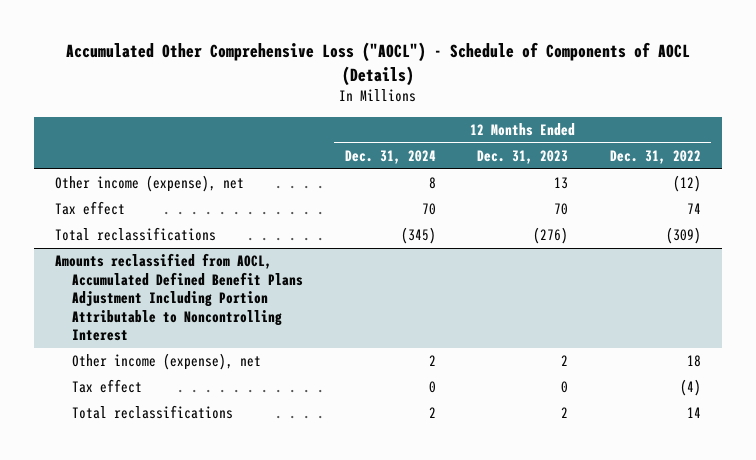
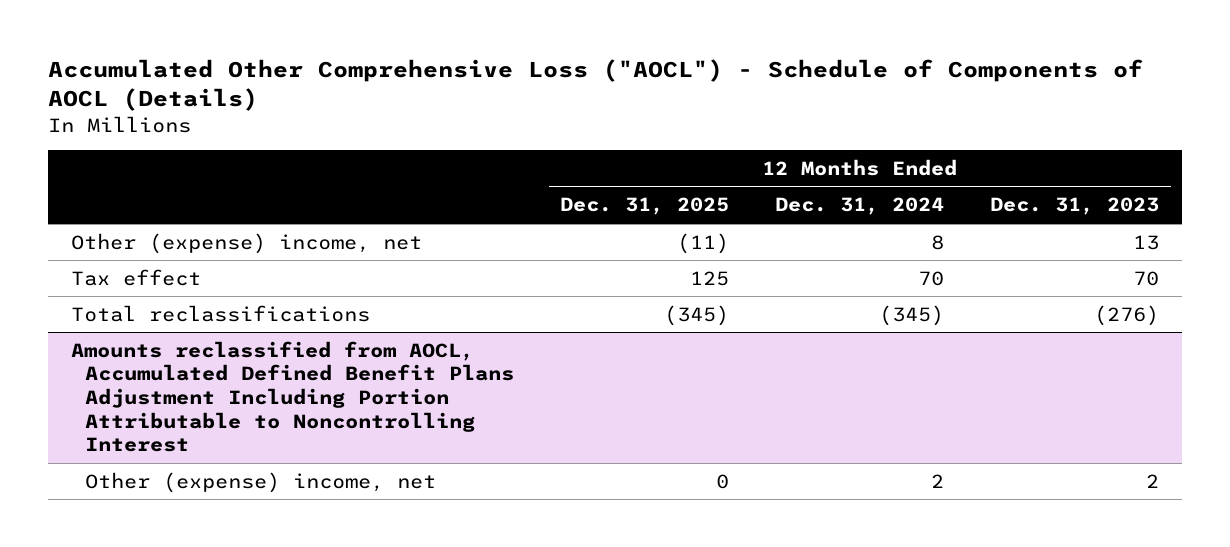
[609,150,701,165] Dec. 31, 2022 -> none
none -> [560,197,730,216] Dec. 31, 2025
[54,175,244,193] Other income (expense), net -> [70,232,422,254] Other (expense) income, net
[71,379,142,394] Tax effect -> none
[71,405,233,420] Total reclassifications -> none
[71,353,261,371] Other income (expense), net -> [85,471,437,493] Other (expense) income, net

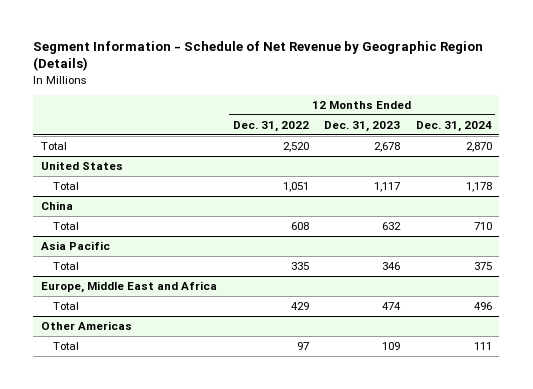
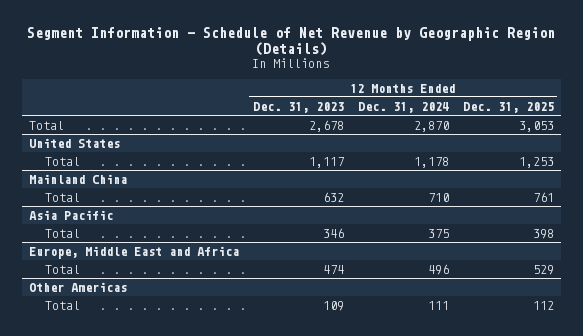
[232,120,309,132] Dec. 31, 2022 -> none
none -> [462,101,554,113] Dec. 31, 2025
[41,200,74,210] China -> [28,173,127,184] Mainland China

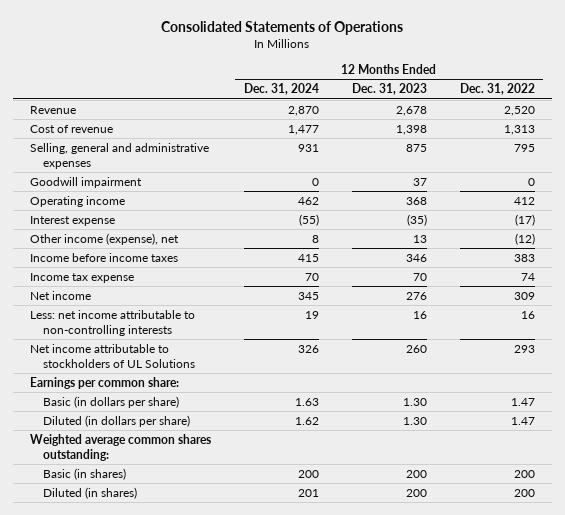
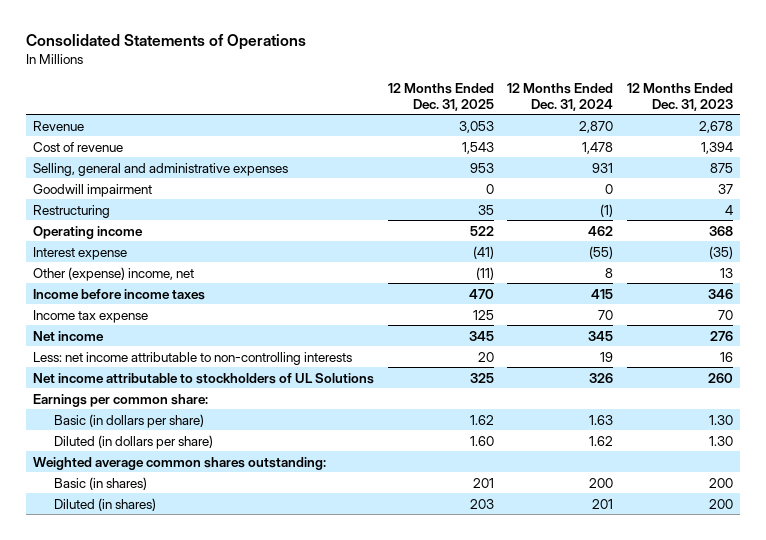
[460,83,536,96] Dec. 31, 2022 -> none
none -> [387,83,494,111] 12 Months Ended Dec. 31, 2025
[287,124,319,135] 1,477 -> [582,141,614,154] 1,478
[395,124,427,135] 1,398 -> [701,141,734,154] 1,394
none -> [32,204,110,218] Restructuring
[29,232,179,245] Other income (expense), net -> [32,266,194,281] Other (expense) income, net

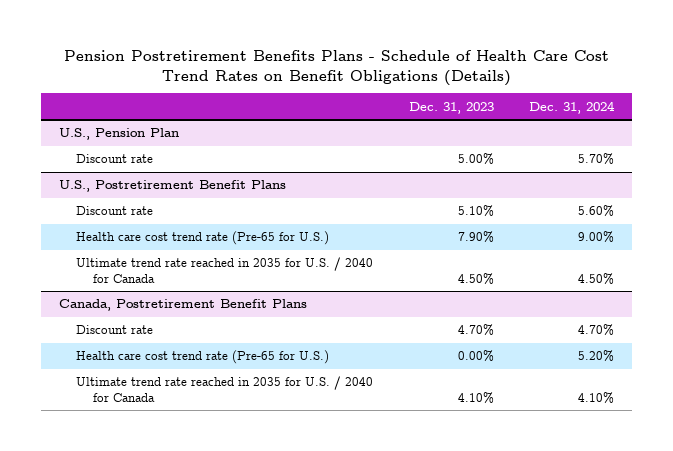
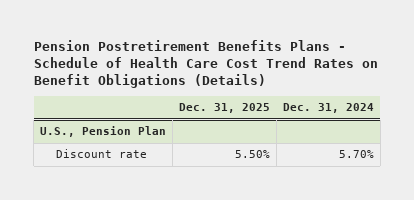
[408,101,494,114] Dec. 31, 2023 -> none
none -> [179,103,271,114] Dec. 31, 2025
[58,180,286,193] U.S., Postretirement Benefit Plans -> none
[75,206,153,216] Discount rate -> none
[75,231,329,246] Health care cost trend rate (Pre-65 for U.S.) -> none
[75,257,373,283] Ultimate trend rate reached in 2035 for U.S. / 2040 for Canada -> none
[58,299,307,312] Canada, Postretirement Benefit Plans -> none
[75,325,153,335] Discount rate -> none
[75,350,329,365] Health care cost trend rate (Pre-65 for U.S.) -> none
[75,376,373,402] Ultimate trend rate reached in 2035 for U.S. / 2040 for Canada -> none

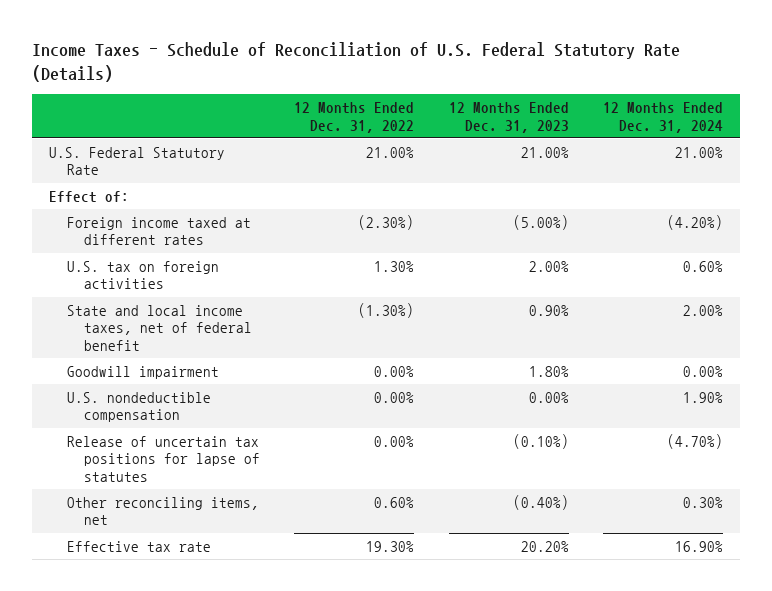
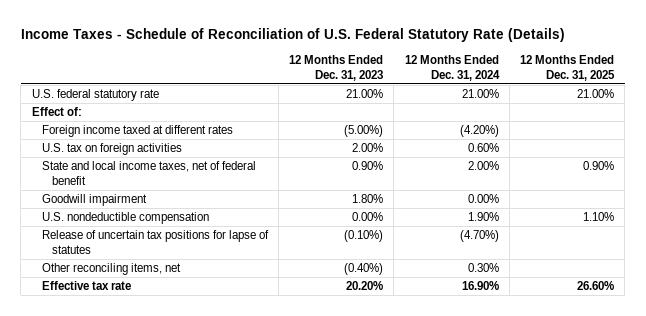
[294,102,415,133] 12 Months Ended Dec. 31, 2022 -> none
none -> [519,54,615,81] 12 Months Ended Dec. 31, 2025
[49,147,226,176] U.S. Federal Statutory Rate -> [31,89,159,102] U.S. federal statutory rate

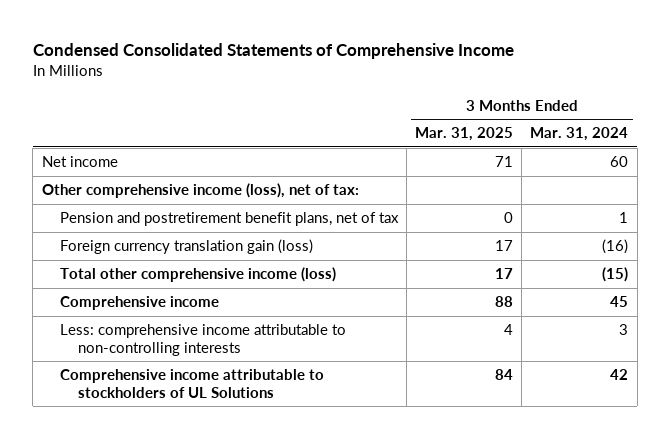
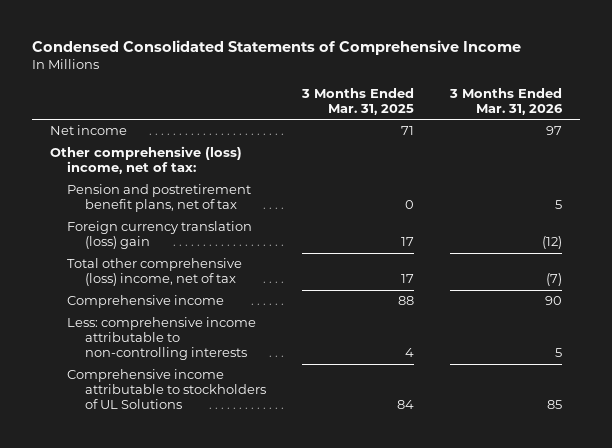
[530,127,629,142] Mar. 31, 2024 -> none
none -> [448,87,563,115] 3 Months Ended Mar. 31, 2026
[41,183,359,199] Other comprehensive income (loss), net of tax: -> [50,146,243,175] Other comprehensive (loss) income, net of tax:
[59,239,313,255] Foreign currency translation gain (loss) -> [67,221,253,250] Foreign currency translation (loss) gain
[59,267,336,283] Total other comprehensive income (loss) -> [67,258,243,287] Total other comprehensive (loss) income, net of tax

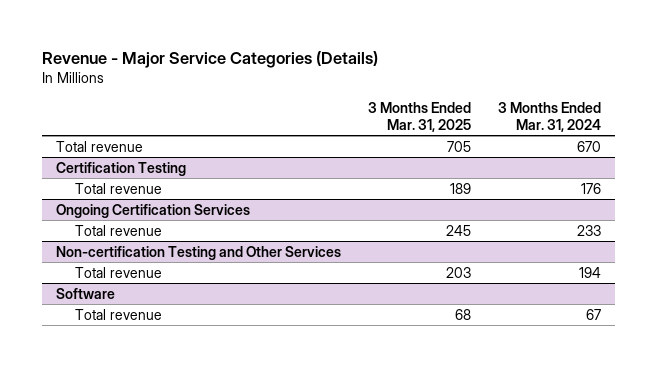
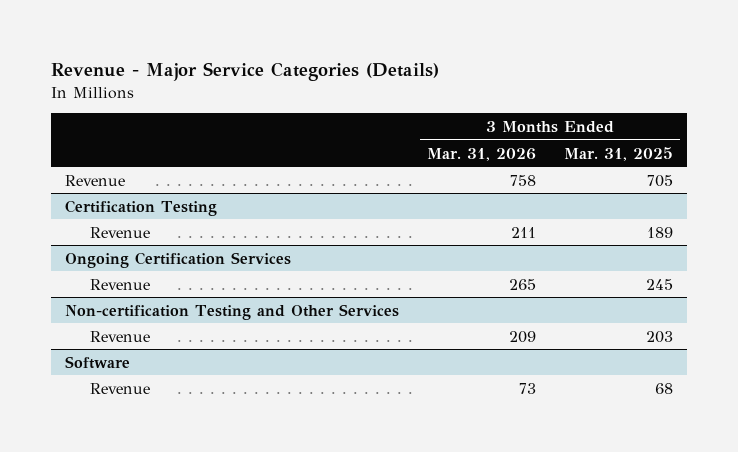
[498,102,602,132] 3 Months Ended Mar. 31, 2024 -> none
none -> [427,147,537,161] Mar. 31, 2026
[55,140,143,152] Total revenue -> [65,174,126,186] Revenue
[75,182,163,194] Total revenue -> [90,226,151,238] Revenue
[75,224,163,236] Total revenue -> [90,278,151,290] Revenue
[75,266,163,278] Total revenue -> [90,330,151,342] Revenue
[75,308,163,320] Total revenue -> [90,382,151,394] Revenue

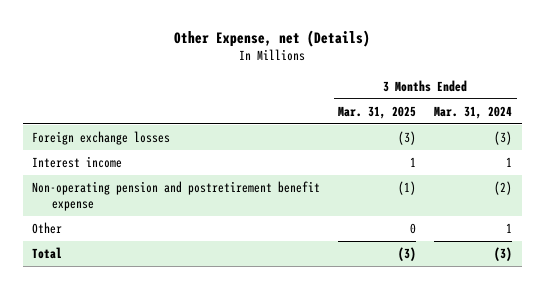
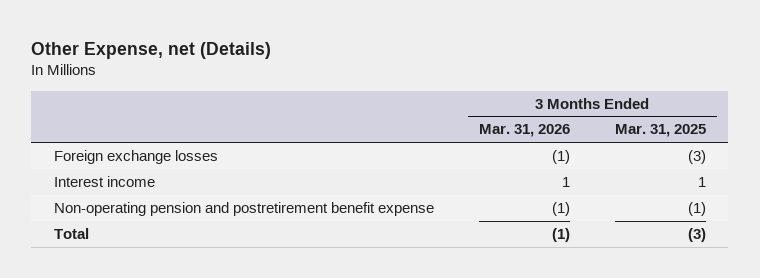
[434,105,513,119] Mar. 31, 2024 -> none
none -> [478,124,570,138] Mar. 31, 2026
[31,222,62,235] Other -> none

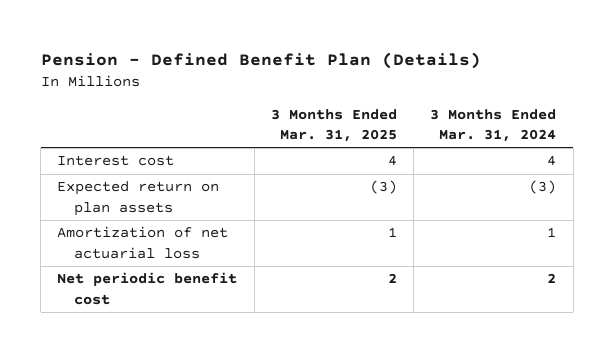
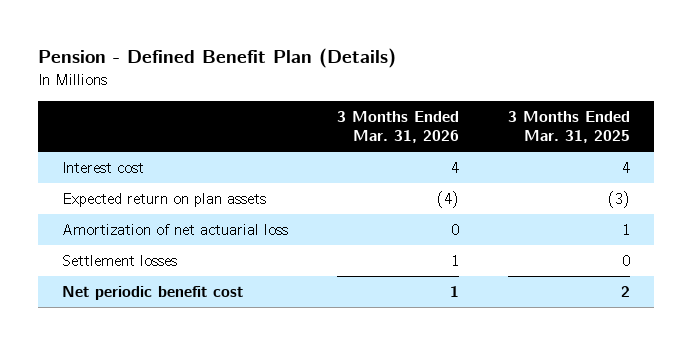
[430,108,557,143] 3 Months Ended Mar. 31, 2024 -> none
none -> [336,111,459,144] 3 Months Ended Mar. 31, 2026
none -> [62,255,178,267] Settlement losses

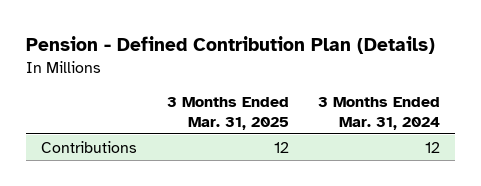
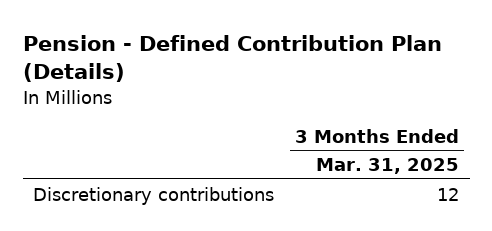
[318,97,441,130] 3 Months Ended Mar. 31, 2024 -> none
[40,141,137,154] Contributions -> [33,186,275,205] Discretionary contributions

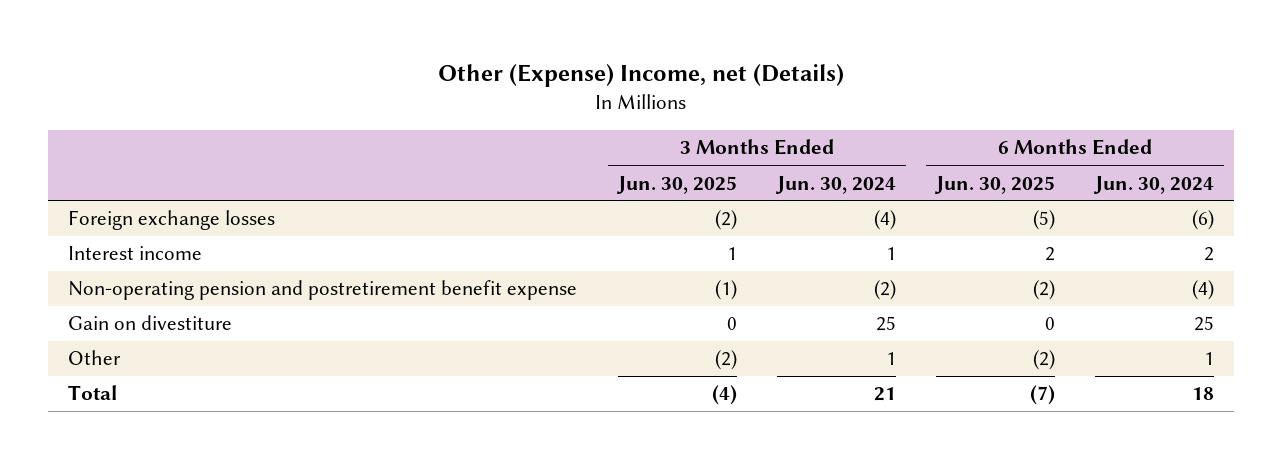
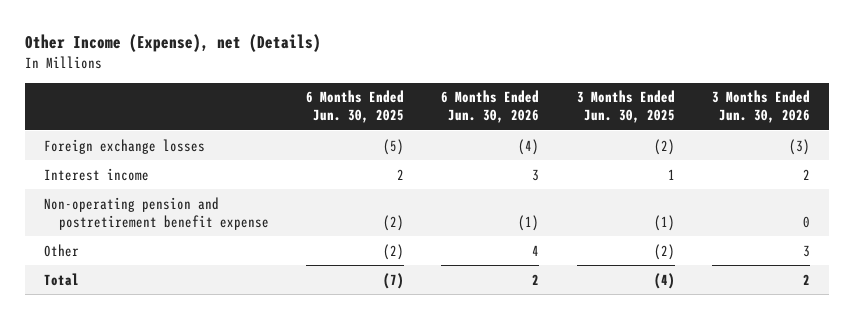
[438,63,845,87] Other (Expense) Income, net (Details) -> [25,34,322,53] Other Income (Expense), net (Details)
[774,175,896,194] Jun. 30, 2024 -> none
[1093,175,1215,194] Jun. 30, 2024 -> none
none -> [441,90,540,124] 6 Months Ended Jun. 30, 2026
none -> [712,90,811,124] 3 Months Ended Jun. 30, 2026
[68,315,233,331] Gain on divestiture -> none

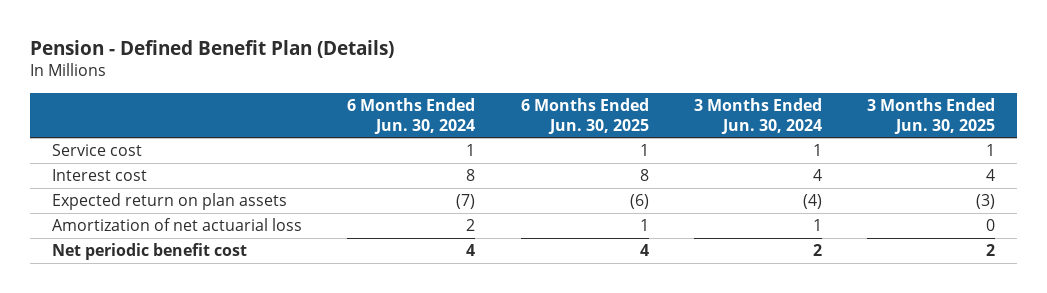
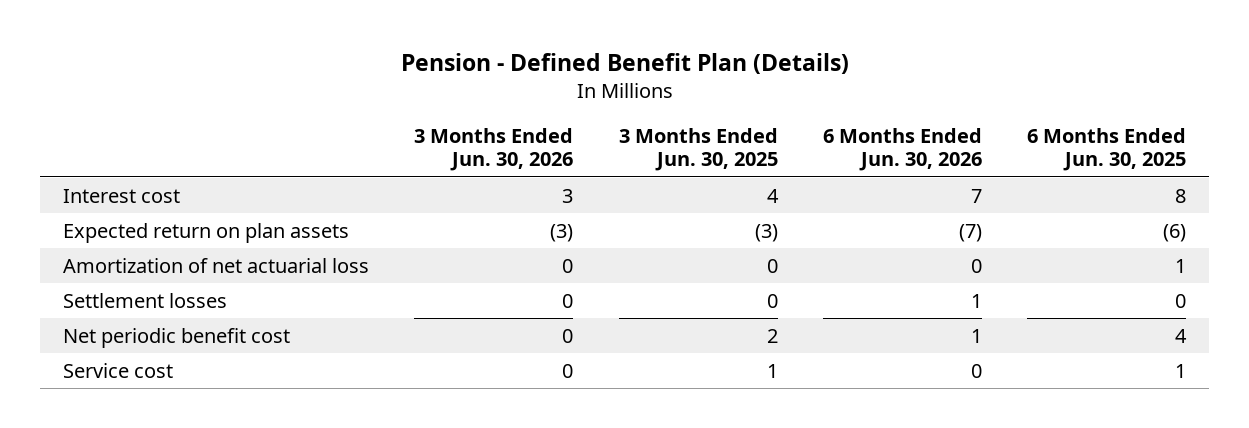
[347,97,476,134] 6 Months Ended Jun. 30, 2024 -> none
[693,97,822,134] 3 Months Ended Jun. 30, 2024 -> none
none -> [414,128,574,172] 3 Months Ended Jun. 30, 2026
none -> [822,128,982,172] 6 Months Ended Jun. 30, 2026
none -> [63,292,228,308] Settlement losses
[52,144,143,157] Service cost -> [63,362,174,378] Service cost

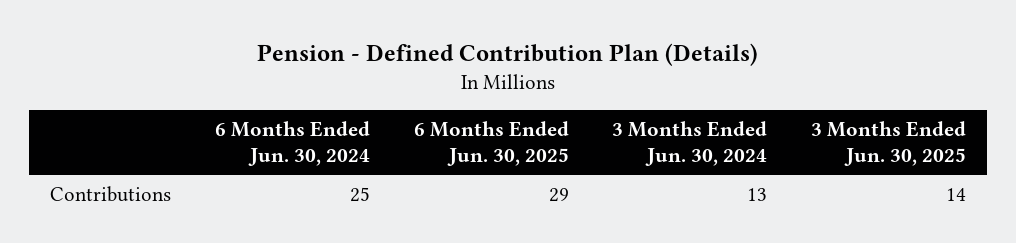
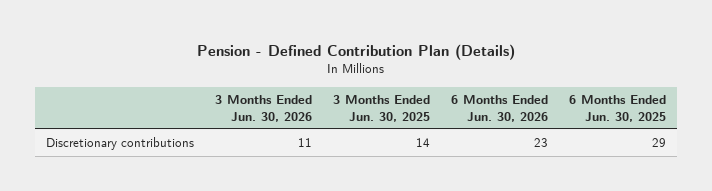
[214,121,370,166] 6 Months Ended Jun. 30, 2024 -> none
[612,121,768,166] 3 Months Ended Jun. 30, 2024 -> none
none -> [214,95,312,122] 3 Months Ended Jun. 30, 2026
none -> [450,95,548,122] 6 Months Ended Jun. 30, 2026
[50,186,172,203] Contributions -> [45,137,194,151] Discretionary contributions

